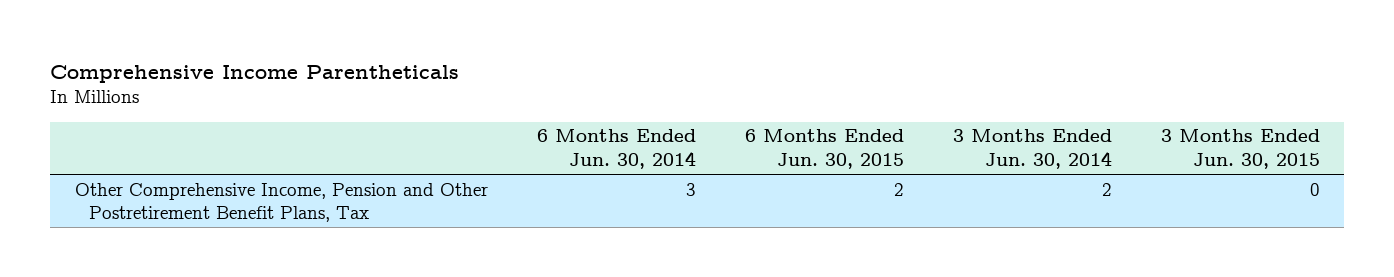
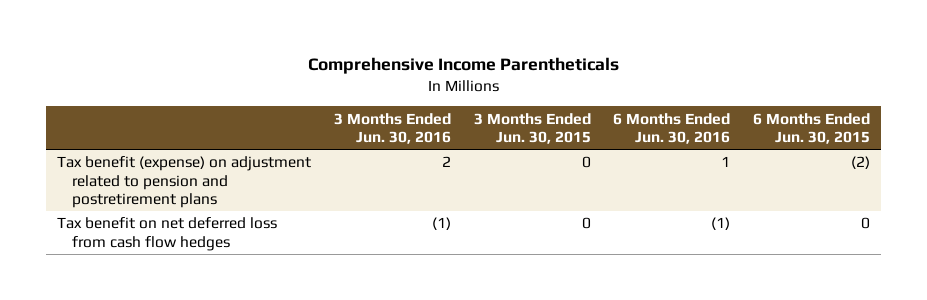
[536,129,696,170] 6 Months Ended Jun. 30, 2014 -> none
[952,129,1112,170] 3 Months Ended Jun. 30, 2014 -> none
none -> [334,112,452,144] 3 Months Ended Jun. 30, 2016
none -> [613,112,731,144] 6 Months Ended Jun. 30, 2016
[74,182,488,223] Other Comprehensive Income, Pension and Other Postretirement Benefit Plans, Tax -> [57,156,312,209] Tax benefit (expense) on adjustment related to pension and postretirement plans
[893,182,904,196] 2 -> [850,156,870,170] (2)
none -> [57,217,278,251] Tax benefit on net deferred loss from cash flow hedges

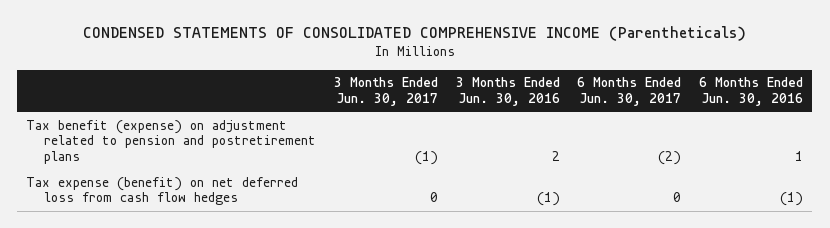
[307,57,619,75] Comprehensive Income Parentheticals -> [82,26,746,42] CONDENSED STATEMENTS OF CONSOLIDATED COMPREHENSIVE INCOME (Parentheticals)
[473,112,591,144] 3 Months Ended Jun. 30, 2015 -> none
[752,112,870,144] 6 Months Ended Jun. 30, 2015 -> none
none -> [333,77,438,107] 3 Months Ended Jun. 30, 2017
none -> [577,77,682,107] 6 Months Ended Jun. 30, 2017
[57,217,278,251] Tax benefit on net deferred loss from cash flow hedges -> [26,176,299,206] Tax expense (benefit) on net deferred loss from cash flow hedges

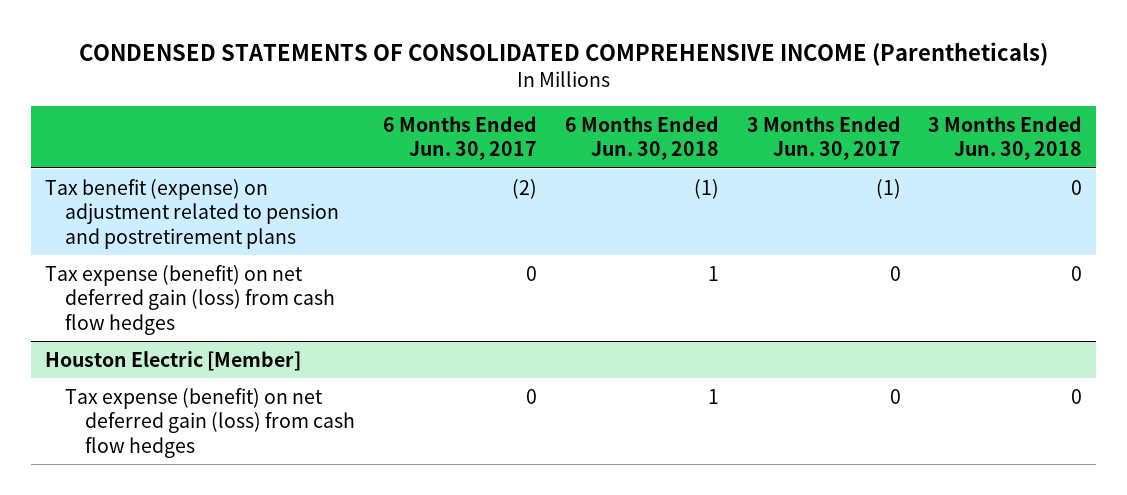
[455,77,560,107] 3 Months Ended Jun. 30, 2016 -> none
[699,77,804,107] 6 Months Ended Jun. 30, 2016 -> none
none -> [564,115,719,161] 6 Months Ended Jun. 30, 2018
none -> [928,115,1083,161] 3 Months Ended Jun. 30, 2018
[26,176,299,206] Tax expense (benefit) on net deferred loss from cash flow hedges -> [44,264,335,335] Tax expense (benefit) on net deferred gain (loss) from cash flow hedges
none -> [44,350,301,371] Houston Electric [Member]
none -> [64,387,355,458] Tax expense (benefit) on net deferred gain (loss) from cash flow hedges

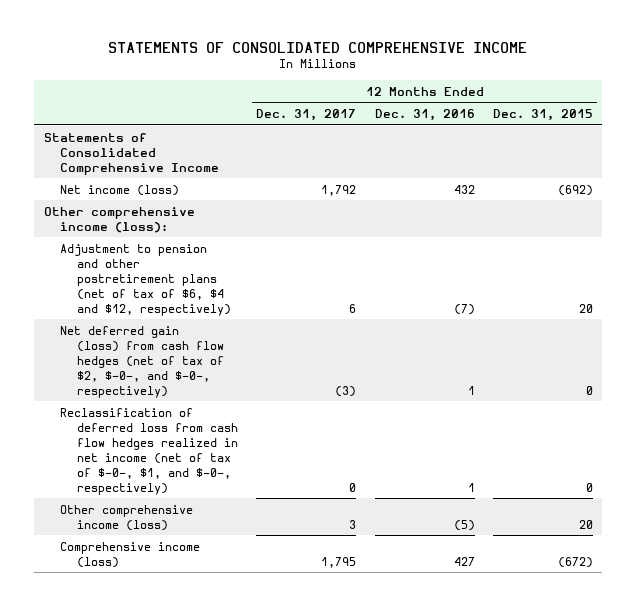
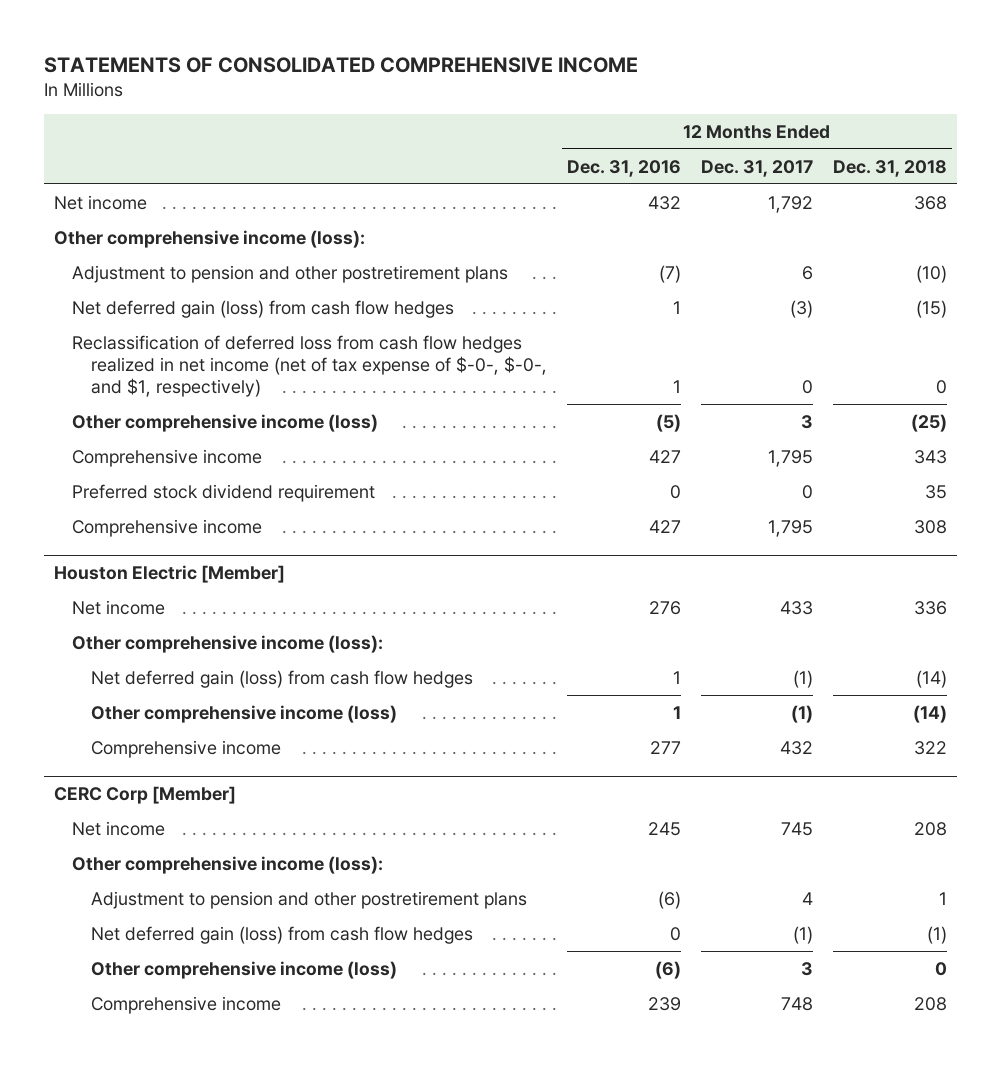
[492,108,593,121] Dec. 31, 2015 -> none
none -> [832,159,947,177] Dec. 31, 2018
[43,132,220,175] Statements of Consolidated Comprehensive Income -> none
[60,184,180,196] Net income (loss) -> [53,194,147,210] Net income
[60,243,232,316] Adjustment to pension and other postretirement plans (net of tax of $6, $4 and $12, respectively) -> [72,264,509,283] Adjustment to pension and other postretirement plans
[60,325,225,398] Net deferred gain (loss) from cash flow hedges (net of tax of $2, $-0-, and $-0-, respectively) -> [72,299,455,318] Net deferred gain (loss) from cash flow hedges
[60,407,239,495] Reclassification of deferred loss from cash flow hedges realized in net income (net of tax of $-0-, $1, and $-0-, respectively) -> [72,334,548,397] Reclassification of deferred loss from cash flow hedges realized in net income (net of tax expense of $-0-, $-0-, and $1, respectively)
none -> [72,448,263,467] Comprehensive income
none -> [72,483,376,502] Preferred stock dividend requirement
[60,541,201,568] Comprehensive income (loss) -> [72,518,263,537] Comprehensive income
none -> [53,564,285,583] Houston Electric [Member]
none -> [72,599,166,615] Net income
none -> [72,634,384,653] Other comprehensive income (loss):
none -> [91,669,474,688] Net deferred gain (loss) from cash flow hedges
none -> [91,704,398,723] Other comprehensive income (loss)
none -> [91,739,282,758] Comprehensive income
none -> [53,785,236,804] CERC Corp [Member]
none -> [72,820,166,836] Net income
none -> [72,855,384,874] Other comprehensive income (loss):
none -> [91,890,528,909] Adjustment to pension and other postretirement plans
none -> [91,925,474,944] Net deferred gain (loss) from cash flow hedges
none -> [91,960,398,979] Other comprehensive income (loss)
none -> [91,995,282,1014] Comprehensive income

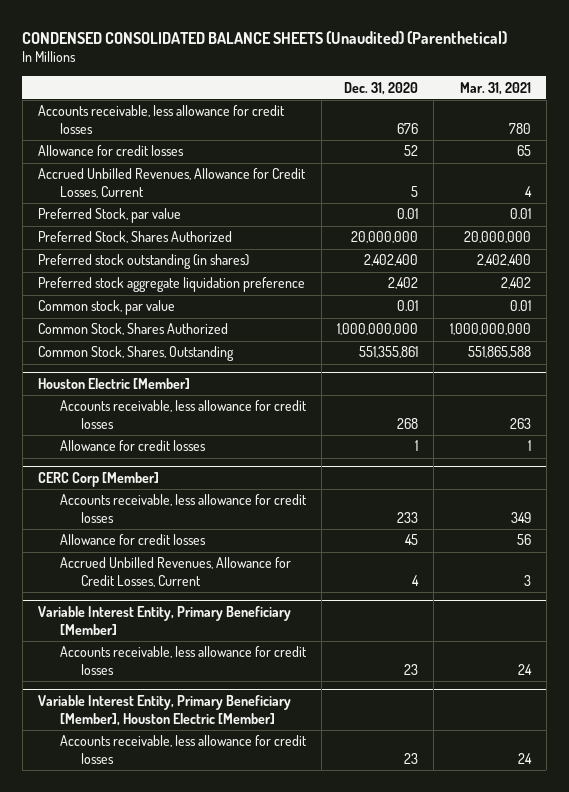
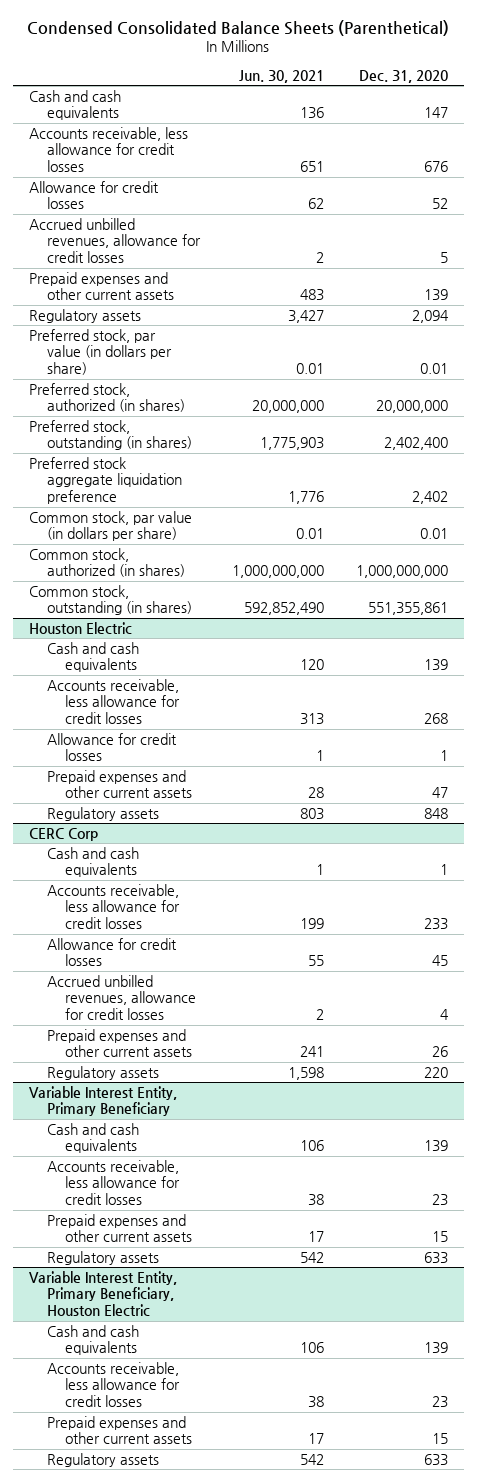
[22,30,508,44] CONDENSED CONSOLIDATED BALANCE SHEETS (Unaudited) (Parenthetical) -> [27,20,450,37] Condensed Consolidated Balance Sheets (Parenthetical)
[459,81,531,95] Mar. 31, 2021 -> none
none -> [238,69,324,83] Jun. 30, 2021
none -> [28,89,121,121] Cash and cash equivalents
[38,168,307,199] Accrued Unbilled Revenues, Allowance for Credit Losses, Current -> [28,217,201,264] Accrued unbilled revenues, allowance for credit losses
none -> [28,271,174,301] Prepaid expenses and other current assets
none -> [28,308,141,323] Regulatory assets
[38,208,182,224] Preferred Stock, par value -> [28,328,172,376] Preferred stock, par value (in dollars per share)
[38,231,233,244] Preferred Stock, Shares Authorized -> [28,382,185,413] Preferred stock, authorized (in shares)
[38,254,250,270] Preferred stock outstanding (in shares) -> [28,419,192,451] Preferred stock, outstanding (in shares)
[38,300,176,316] Common stock, par value -> [28,510,192,542] Common stock, par value (in dollars per share)
[38,323,229,336] Common Stock, Shares Authorized -> [28,547,185,578] Common stock, authorized (in shares)
[38,346,235,362] Common Stock, Shares, Outstanding -> [28,584,192,616] Common stock, outstanding (in shares)
[38,378,191,390] Houston Electric [Member] -> [28,621,132,634] Houston Electric
none -> [46,641,139,673] Cash and cash equivalents
none -> [46,769,192,799] Prepaid expenses and other current assets
none -> [46,806,159,821] Regulatory assets
[38,472,160,488] CERC Corp [Member] -> [28,827,98,841] CERC Corp
none -> [46,846,139,878] Cash and cash equivalents
[59,557,291,588] Accrued Unbilled Revenues, Allowance for Credit Losses, Current -> [46,974,196,1021] Accrued unbilled revenues, allowance for credit losses
none -> [46,1028,192,1058] Prepaid expenses and other current assets
none -> [46,1065,159,1080] Regulatory assets
[38,606,292,635] Variable Interest Entity, Primary Beneficiary [Member] -> [28,1085,177,1117] Variable Interest Entity, Primary Beneficiary
none -> [46,1122,139,1154] Cash and cash equivalents
none -> [46,1213,192,1243] Prepaid expenses and other current assets
none -> [46,1250,159,1265] Regulatory assets
[38,695,292,726] Variable Interest Entity, Primary Beneficiary [Member], Houston Electric [Member] -> [28,1270,177,1317] Variable Interest Entity, Primary Beneficiary, Houston Electric
none -> [46,1324,139,1356] Cash and cash equivalents
none -> [46,1415,192,1445] Prepaid expenses and other current assets
none -> [46,1452,159,1467] Regulatory assets

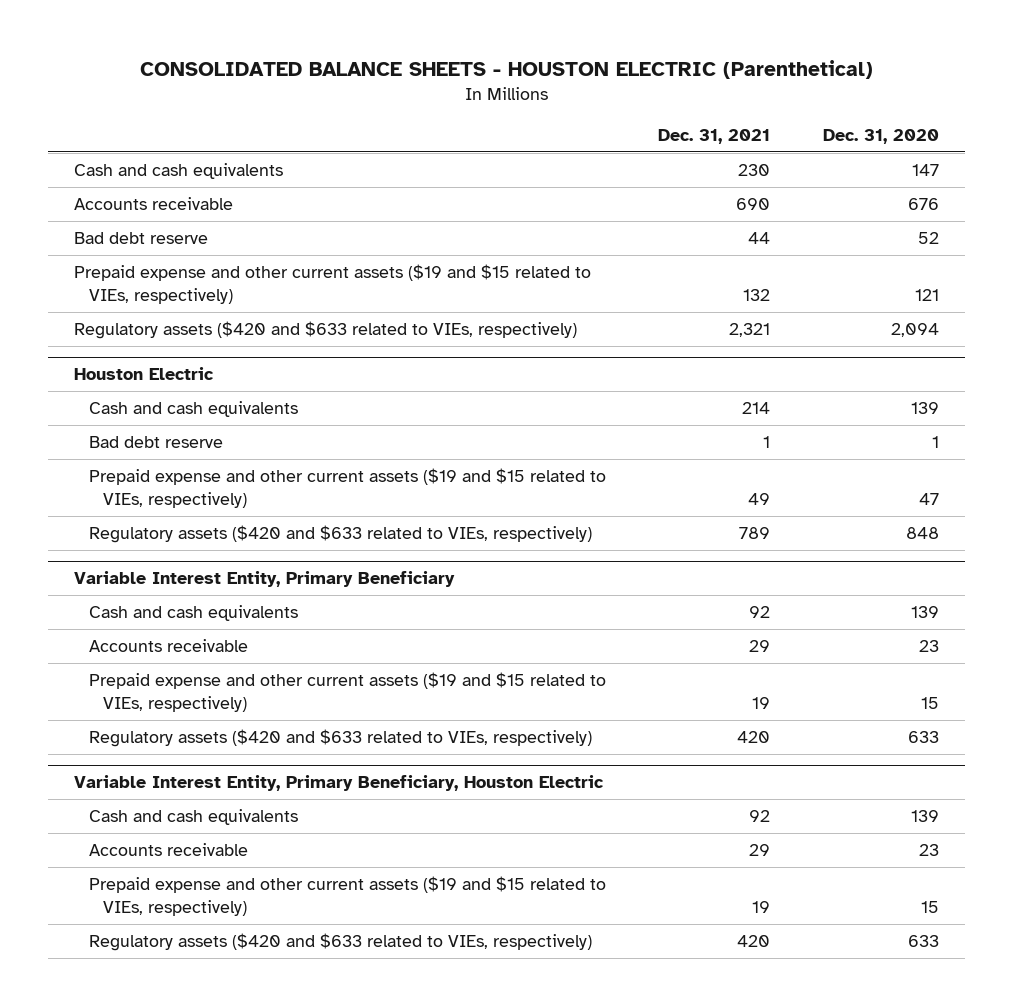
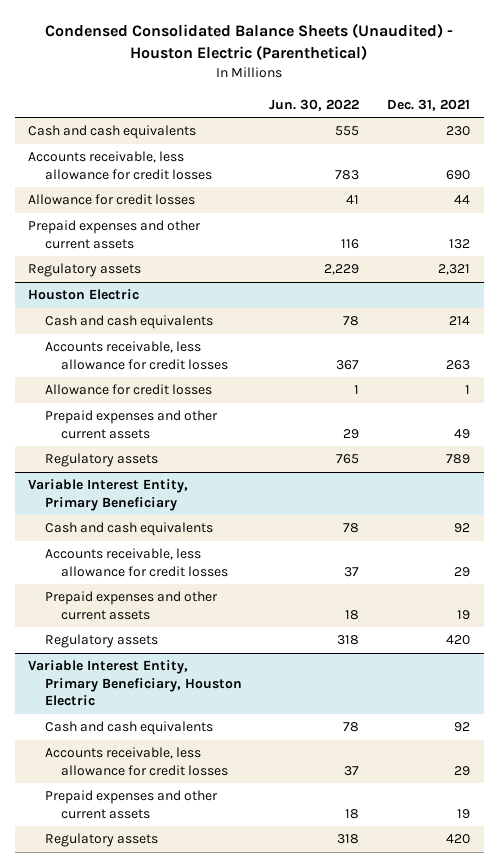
[139,59,873,79] CONSOLIDATED BALANCE SHEETS - HOUSTON ELECTRIC (Parenthetical) -> [45,23,454,61] Condensed Consolidated Balance Sheets (Unaudited) - Houston Electric (Parenthetical)
[822,128,939,144] Dec. 31, 2020 -> none
none -> [269,98,360,111] Jun. 30, 2022
[74,197,234,211] Accounts receivable -> [28,151,212,180] Accounts receivable, less allowance for credit losses
[74,232,209,245] Bad debt reserve -> [28,194,196,206] Allowance for credit losses
[74,264,592,304] Prepaid expense and other current assets ($19 and $15 related to VIEs, respectively) -> [28,220,202,249] Prepaid expenses and other current assets
[74,321,578,340] Regulatory assets ($420 and $633 related to VIEs, respectively) -> [28,263,142,278] Regulatory assets
none -> [44,341,228,370] Accounts receivable, less allowance for credit losses
[88,436,223,449] Bad debt reserve -> [44,384,212,396] Allowance for credit losses
[88,468,606,508] Prepaid expense and other current assets ($19 and $15 related to VIEs, respectively) -> [44,410,218,439] Prepaid expenses and other current assets
[88,525,592,544] Regulatory assets ($420 and $633 related to VIEs, respectively) -> [44,453,158,468] Regulatory assets
[88,639,248,653] Accounts receivable -> [44,548,228,577] Accounts receivable, less allowance for credit losses
[88,672,606,712] Prepaid expense and other current assets ($19 and $15 related to VIEs, respectively) -> [44,591,218,620] Prepaid expenses and other current assets
[88,729,592,748] Regulatory assets ($420 and $633 related to VIEs, respectively) -> [44,634,158,649] Regulatory assets
[88,843,248,857] Accounts receivable -> [44,747,228,776] Accounts receivable, less allowance for credit losses
[88,876,606,916] Prepaid expense and other current assets ($19 and $15 related to VIEs, respectively) -> [44,790,218,819] Prepaid expenses and other current assets
[88,933,592,952] Regulatory assets ($420 and $633 related to VIEs, respectively) -> [44,833,158,848] Regulatory assets

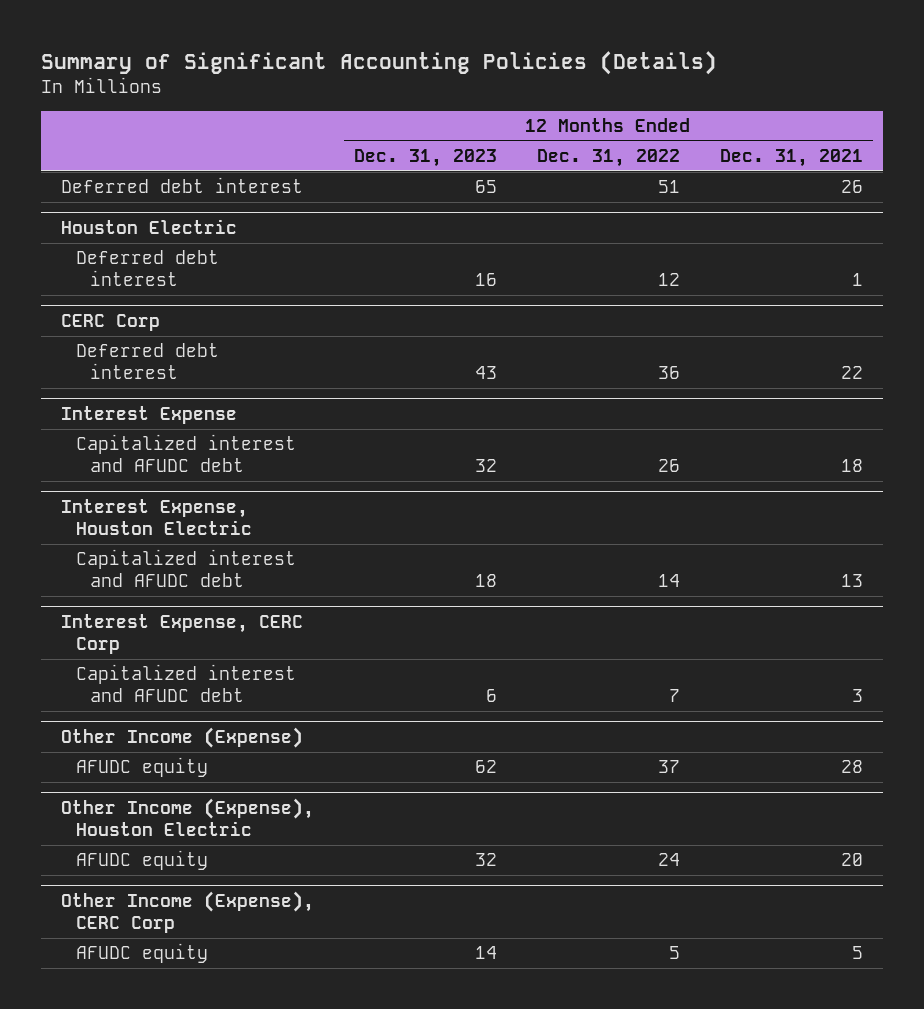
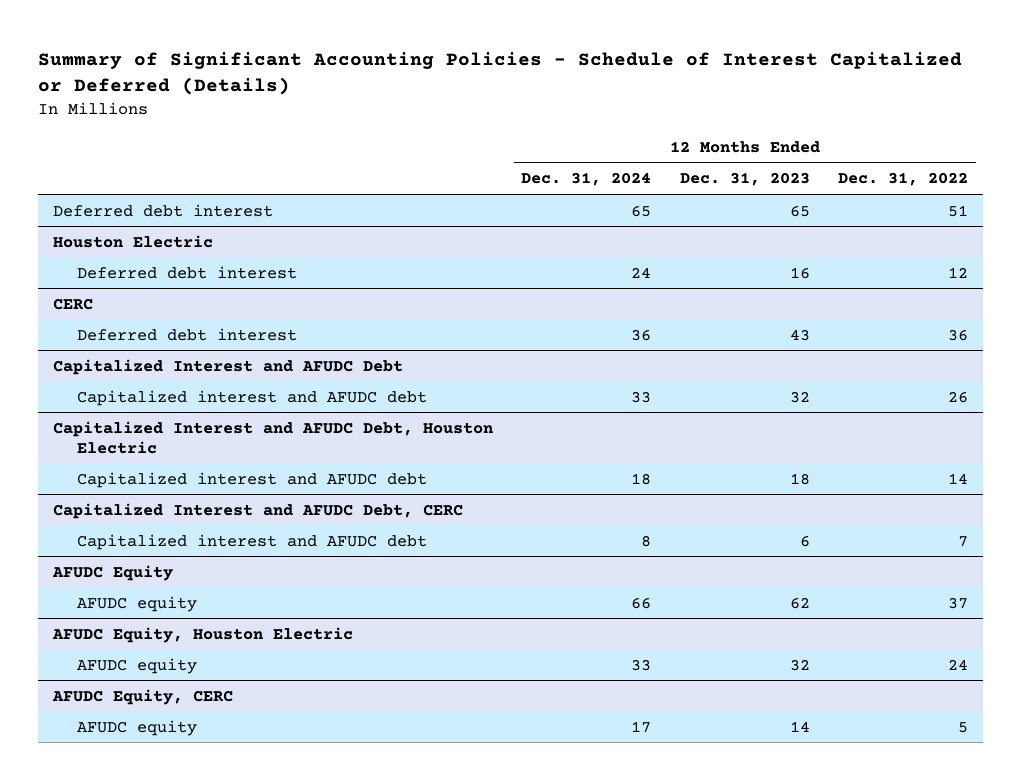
[41,51,718,76] Summary of Significant Accounting Policies (Details) -> [38,51,963,96] Summary of Significant Accounting Policies - Schedule of Interest Capitalized or Deferred (Details)
[719,149,863,168] Dec. 31, 2021 -> none
none -> [521,172,652,187] Dec. 31, 2024
[61,314,161,332] CERC Corp -> [52,297,93,310] CERC
[61,406,238,425] Interest Expense -> [52,358,403,375] Capitalized Interest and AFUDC Debt
[61,499,252,536] Interest Expense, Houston Electric -> none
none -> [52,420,493,454] Capitalized Interest and AFUDC Debt, Houston Electric
[61,614,304,655] Interest Expense, CERC Corp -> none
none -> [52,502,463,519] Capitalized Interest and AFUDC Debt, CERC
[61,727,304,749] Other Income (Expense) -> [51,564,173,581] AFUDC Equity
[61,798,315,837] Other Income (Expense), Houston Electric -> none
none -> [51,626,353,643] AFUDC Equity, Houston Electric
[61,891,315,934] Other Income (Expense), CERC Corp -> none
none -> [51,688,233,705] AFUDC Equity, CERC

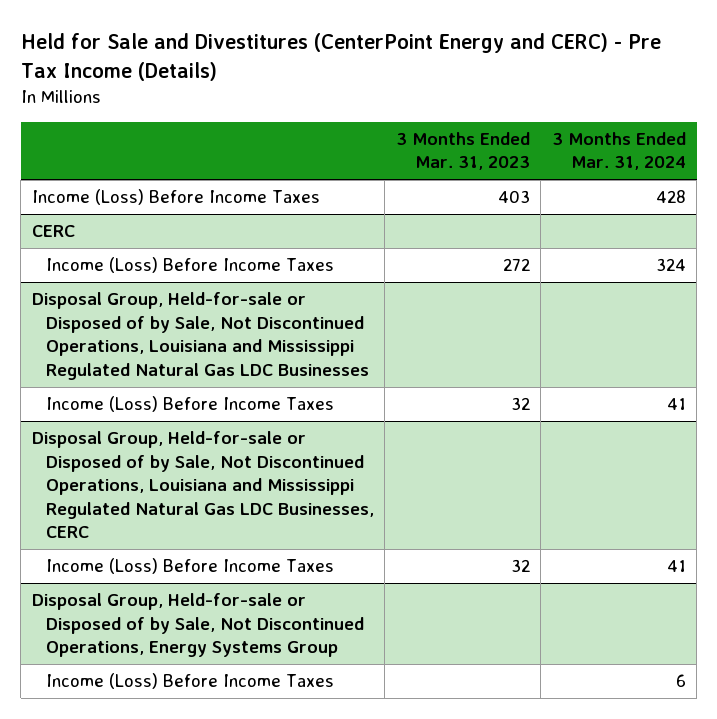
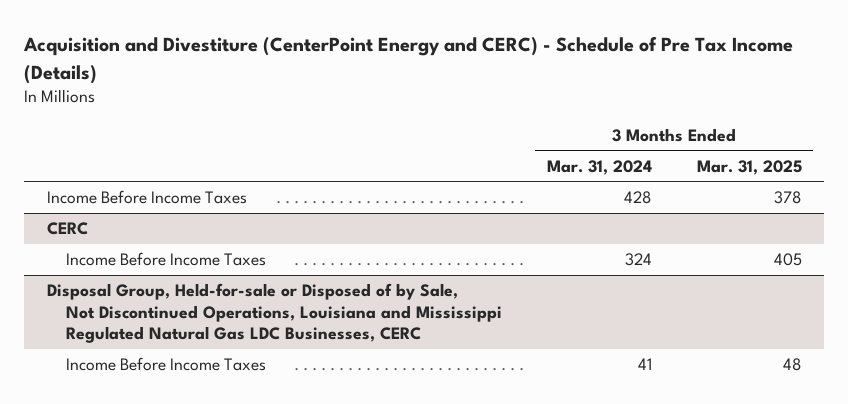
[20,33,661,82] Held for Sale and Divestitures (CenterPoint Energy and CERC) - Pre Tax Income (Details) -> [22,37,793,84] Acquisition and Divestiture (CenterPoint Energy and CERC) - Schedule of Pre Tax Income (Details)
[395,132,530,171] 3 Months Ended Mar. 31, 2023 -> none
none -> [696,159,802,175] Mar. 31, 2025
[31,189,320,206] Income (Loss) Before Income Taxes -> [46,190,247,205] Income Before Income Taxes
[31,292,369,380] Disposal Group, Held-for-sale or Disposed of by Sale, Not Discontinued Operations, Louisiana and Mississippi Regulated Natural Gas LDC Businesses -> none
[45,396,334,413] Income (Loss) Before Income Taxes -> none
[45,257,334,274] Income (Loss) Before Income Taxes -> [65,252,266,267] Income Before Income Taxes
[31,593,364,658] Disposal Group, Held-for-sale or Disposed of by Sale, Not Discontinued Operations, Energy Systems Group -> none
[45,673,334,690] Income (Loss) Before Income Taxes -> none
[45,558,334,575] Income (Loss) Before Income Taxes -> [65,357,266,372] Income Before Income Taxes

